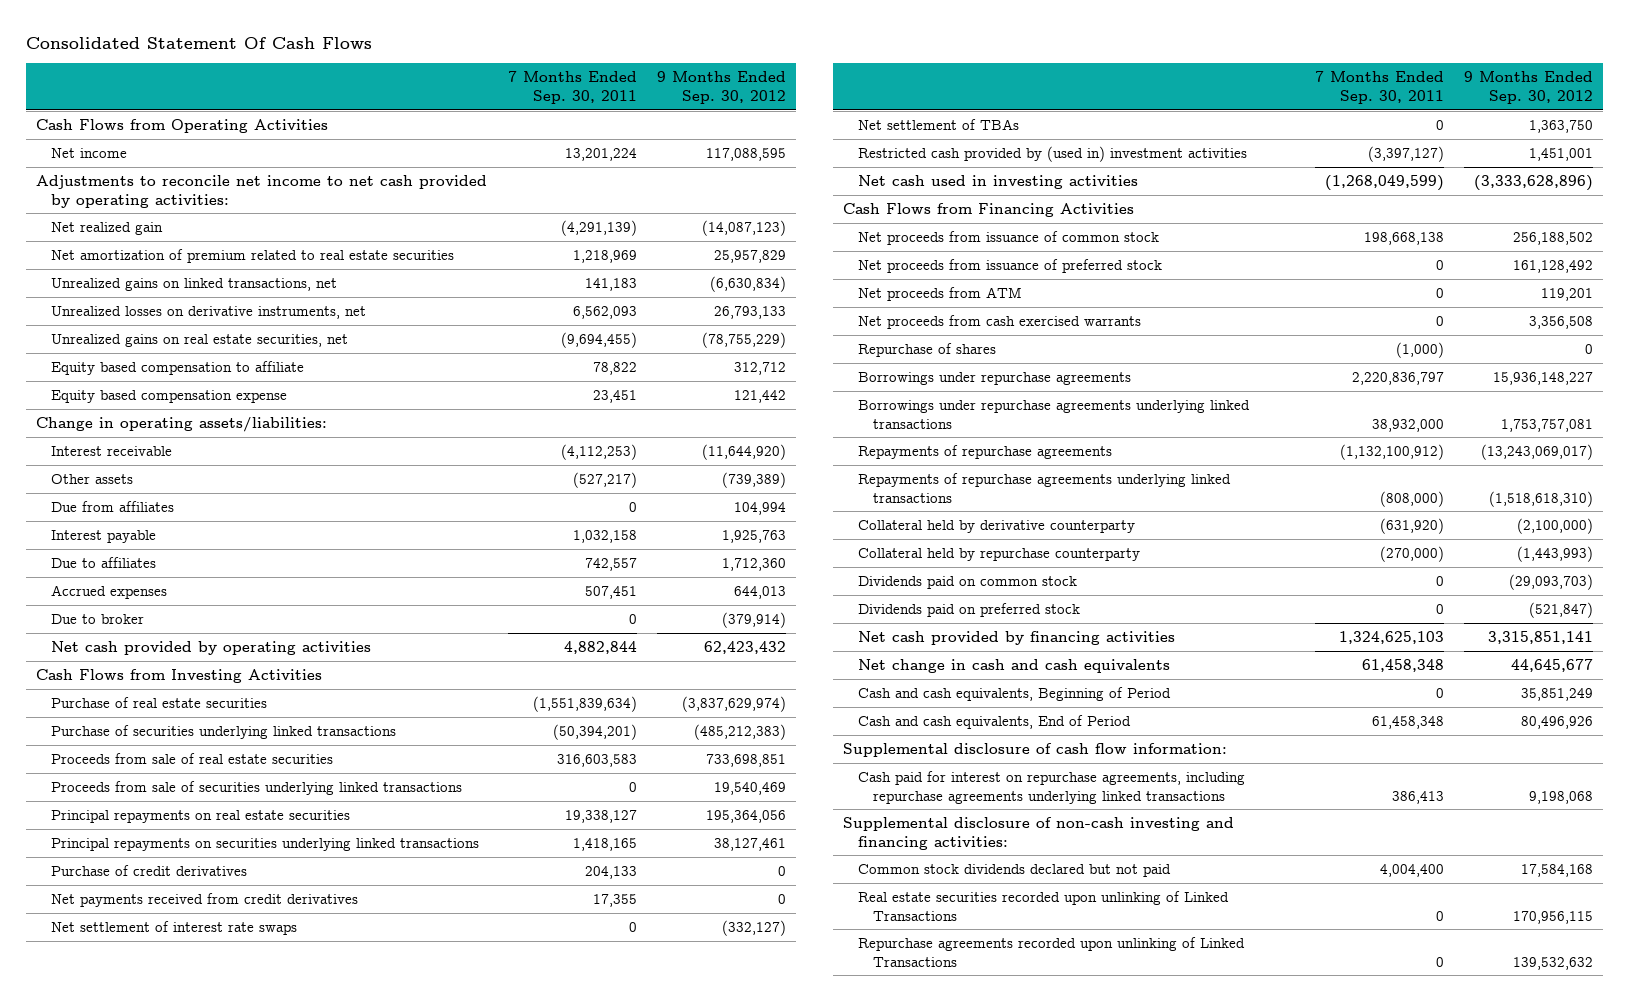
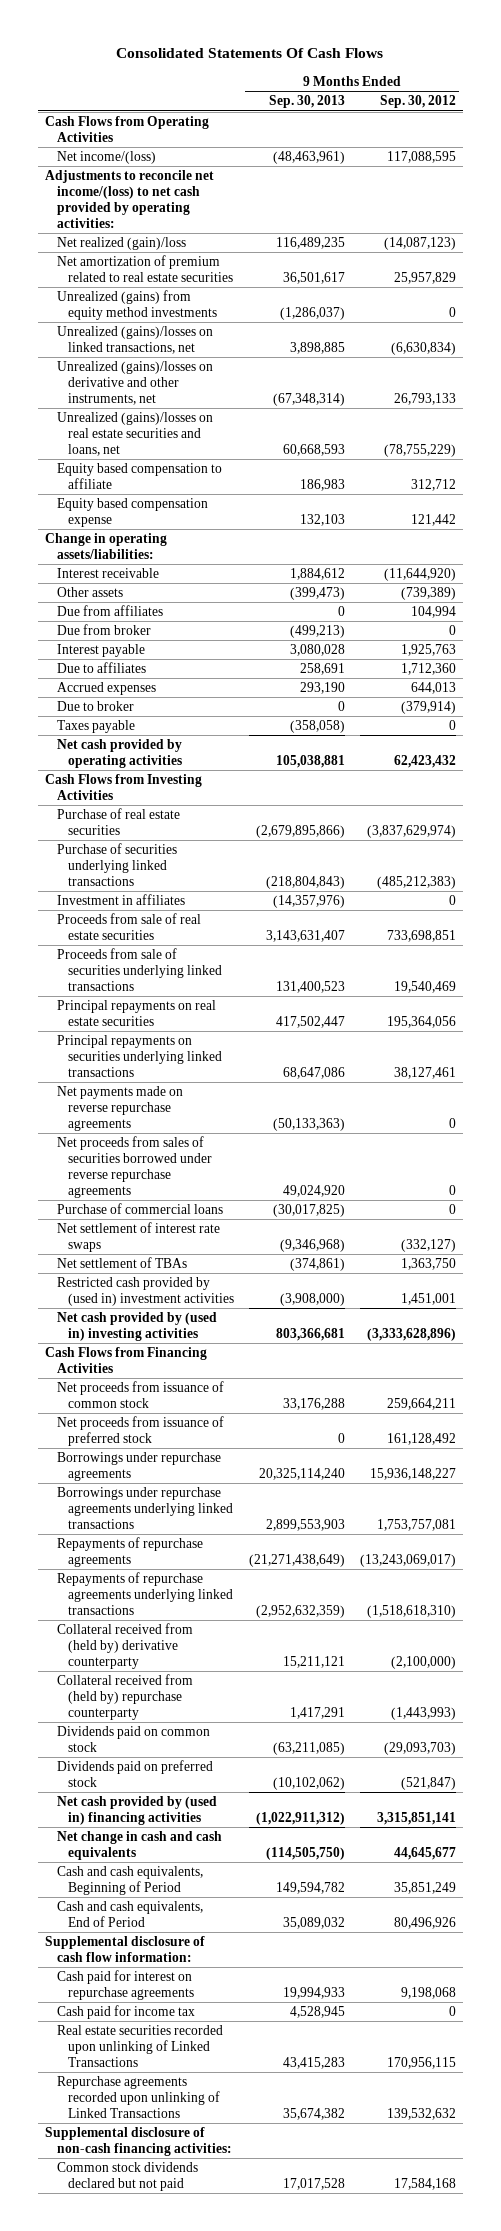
[26,36,373,49] Consolidated Statement Of Cash Flows -> [116,48,384,59] Consolidated Statements Of Cash Flows
[507,71,637,105] 7 Months Ended Sep. 30, 2011 -> none
none -> [268,95,345,109] Sep. 30, 2013
[51,147,128,158] Net income -> [56,151,156,165] Net income/(loss)
[36,174,488,208] Adjustments to reconcile net income to net cash provided by operating activities: -> [45,170,215,229] Adjustments to reconcile net income/(loss) to net cash provided by operating activities:
[51,221,164,235] Net realized gain -> [56,237,186,251] Net realized (gain)/loss
none -> [56,290,218,321] Unrealized (gains) from equity method investments
[51,277,338,291] Unrealized gains on linked transactions, net -> [56,326,213,355] Unrealized (gains)/losses on linked transactions, net
[51,305,367,319] Unrealized losses on derivative instruments, net -> [56,361,213,406] Unrealized (gains)/losses on derivative and other instruments, net
[51,333,349,347] Unrealized gains on real estate securities, net -> [56,412,213,457] Unrealized (gains)/losses on real estate securities and loans, net
none -> [56,624,151,636] Due from broker
none -> [56,720,135,734] Taxes payable
none -> [56,894,185,906] Investment in affiliates
[51,864,248,876] Purchase of credit derivatives -> none
[51,892,359,907] Net payments received from credit derivatives -> none
none -> [56,1086,183,1132] Net payments made on reverse repurchase agreements
none -> [56,1136,213,1199] Net proceeds from sales of securities borrowed under reverse repurchase agreements
none -> [56,1203,223,1215] Purchase of commercial loans
[858,174,1139,189] Net cash used in investing activities -> [56,1312,217,1342] Net cash provided by (used in) investing activities
[1512,231,1593,245] 256,188,502 -> [386,1398,456,1411] 259,664,211
[858,286,1023,301] Net proceeds from ATM -> none
[858,314,1142,329] Net proceeds from cash exercised warrants -> none
[858,342,997,357] Repurchase of shares -> none
[858,519,1136,533] Collateral held by derivative counterparty -> [56,1623,193,1670] Collateral received from (held by) derivative counterparty
[858,547,1141,561] Collateral held by repurchase counterparty -> [56,1674,193,1721] Collateral received from (held by) repurchase counterparty
[858,630,1176,645] Net cash provided by financing activities -> [56,1796,217,1826] Net cash provided by (used in) financing activities
[843,816,1235,850] Supplemental disclosure of non-cash investing and financing activities: -> none
[858,770,1246,804] Cash paid for interest on repurchase agreements, including repurchase agreements underlying linked transactions -> [56,1970,195,2001] Cash paid for interest on repurchase agreements
none -> [56,2005,195,2020] Cash paid for income tax
none -> [45,2127,232,2157] Supplemental disclosure of non-cash financing activities:
[858,863,1172,877] Common stock dividends declared but not paid -> [56,2162,198,2192] Common stock dividends declared but not paid

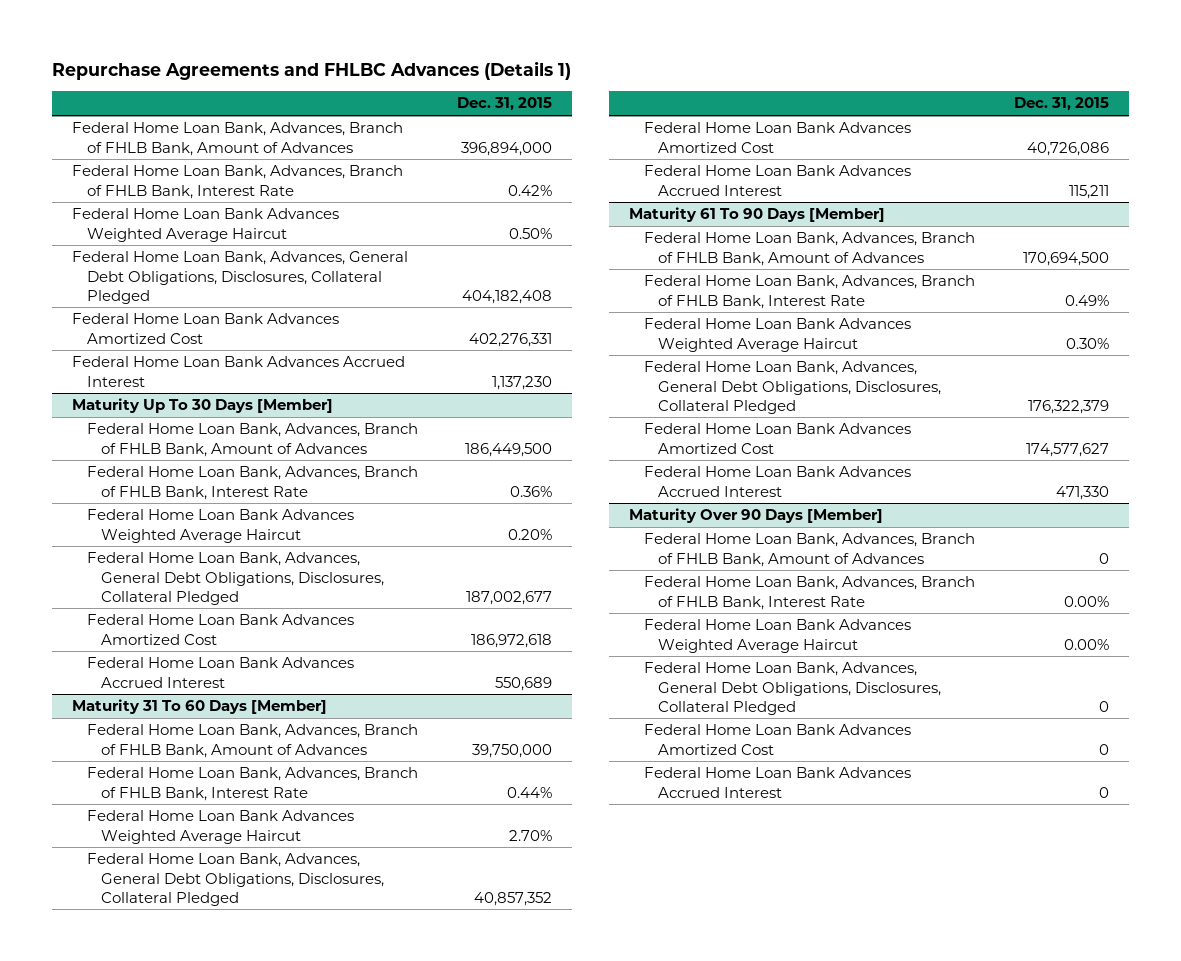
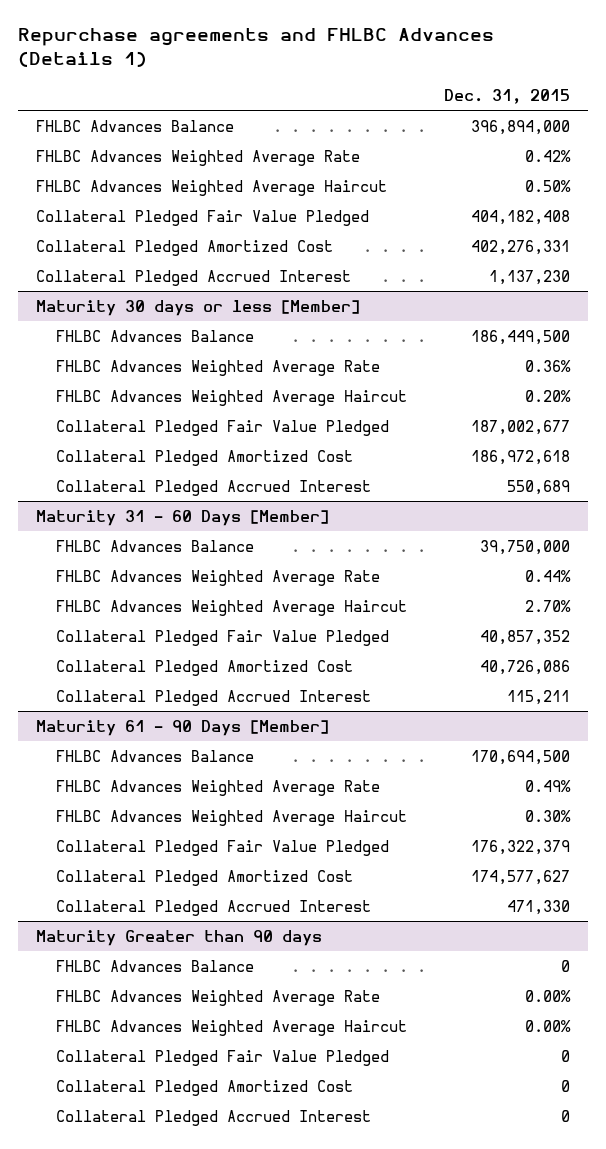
[52,60,572,80] Repurchase Agreements and FHLBC Advances (Details 1) -> [17,28,494,67] Repurchase agreements and FHLBC Advances (Details 1)
[72,122,404,156] Federal Home Loan Bank, Advances, Branch of FHLB Bank, Amount of Advances -> [35,119,234,132] FHLBC Advances Balance
[72,165,404,199] Federal Home Loan Bank, Advances, Branch of FHLB Bank, Interest Rate -> [35,149,360,166] FHLBC Advances Weighted Average Rate
[72,208,340,242] Federal Home Loan Bank Advances Weighted Average Haircut -> [35,179,387,196] FHLBC Advances Weighted Average Haircut
[72,251,409,304] Federal Home Loan Bank, Advances, General Debt Obligations, Disclosures, Collateral Pledged -> [35,209,369,226] Collateral Pledged Fair Value Pledged
[72,313,340,344] Federal Home Loan Bank Advances Amortized Cost -> [35,239,333,256] Collateral Pledged Amortized Cost
[72,356,406,387] Federal Home Loan Bank Advances Accrued Interest -> [35,269,351,286] Collateral Pledged Accrued Interest
[72,398,334,414] Maturity Up To 30 Days [Member] -> [35,299,360,316] Maturity 30 days or less [Member]
[86,423,418,457] Federal Home Loan Bank, Advances, Branch of FHLB Bank, Amount of Advances -> [56,329,255,342] FHLBC Advances Balance
[86,466,418,500] Federal Home Loan Bank, Advances, Branch of FHLB Bank, Interest Rate -> [56,359,381,376] FHLBC Advances Weighted Average Rate
[86,509,354,543] Federal Home Loan Bank Advances Weighted Average Haircut -> [56,389,408,406] FHLBC Advances Weighted Average Haircut
[86,552,385,605] Federal Home Loan Bank, Advances, General Debt Obligations, Disclosures, Collateral Pledged -> [56,419,390,436] Collateral Pledged Fair Value Pledged
[86,614,354,645] Federal Home Loan Bank Advances Amortized Cost -> [56,449,354,466] Collateral Pledged Amortized Cost
[86,657,354,688] Federal Home Loan Bank Advances Accrued Interest -> [56,479,372,496] Collateral Pledged Accrued Interest
[72,699,328,715] Maturity 31 To 60 Days [Member] -> [35,509,329,526] Maturity 31 - 60 Days [Member]
[86,724,418,758] Federal Home Loan Bank, Advances, Branch of FHLB Bank, Amount of Advances -> [56,539,255,552] FHLBC Advances Balance
[86,767,418,801] Federal Home Loan Bank, Advances, Branch of FHLB Bank, Interest Rate -> [56,569,381,586] FHLBC Advances Weighted Average Rate
[86,810,354,844] Federal Home Loan Bank Advances Weighted Average Haircut -> [56,599,408,616] FHLBC Advances Weighted Average Haircut
[86,853,385,906] Federal Home Loan Bank, Advances, General Debt Obligations, Disclosures, Collateral Pledged -> [56,629,390,646] Collateral Pledged Fair Value Pledged
[643,122,911,153] Federal Home Loan Bank Advances Amortized Cost -> [56,659,354,676] Collateral Pledged Amortized Cost
[643,165,911,196] Federal Home Loan Bank Advances Accrued Interest -> [56,689,372,706] Collateral Pledged Accrued Interest
[629,207,886,223] Maturity 61 To 90 Days [Member] -> [35,719,329,736] Maturity 61 - 90 Days [Member]
[643,232,975,266] Federal Home Loan Bank, Advances, Branch of FHLB Bank, Amount of Advances -> [56,749,255,762] FHLBC Advances Balance
[643,275,975,309] Federal Home Loan Bank, Advances, Branch of FHLB Bank, Interest Rate -> [56,779,381,796] FHLBC Advances Weighted Average Rate
[643,318,911,352] Federal Home Loan Bank Advances Weighted Average Haircut -> [56,809,408,826] FHLBC Advances Weighted Average Haircut
[643,361,942,414] Federal Home Loan Bank, Advances, General Debt Obligations, Disclosures, Collateral Pledged -> [56,839,390,856] Collateral Pledged Fair Value Pledged
[643,423,911,454] Federal Home Loan Bank Advances Amortized Cost -> [56,869,354,886] Collateral Pledged Amortized Cost
[643,466,911,497] Federal Home Loan Bank Advances Accrued Interest -> [56,899,372,916] Collateral Pledged Accrued Interest
[629,508,884,524] Maturity Over 90 Days [Member] -> [35,929,322,946] Maturity Greater than 90 days
[643,533,975,567] Federal Home Loan Bank, Advances, Branch of FHLB Bank, Amount of Advances -> [56,959,255,972] FHLBC Advances Balance
[643,576,975,610] Federal Home Loan Bank, Advances, Branch of FHLB Bank, Interest Rate -> [56,989,381,1006] FHLBC Advances Weighted Average Rate
[643,619,911,653] Federal Home Loan Bank Advances Weighted Average Haircut -> [56,1019,408,1036] FHLBC Advances Weighted Average Haircut
[643,662,942,715] Federal Home Loan Bank, Advances, General Debt Obligations, Disclosures, Collateral Pledged -> [56,1049,390,1066] Collateral Pledged Fair Value Pledged
[643,724,911,755] Federal Home Loan Bank Advances Amortized Cost -> [56,1079,354,1096] Collateral Pledged Amortized Cost
[643,767,911,798] Federal Home Loan Bank Advances Accrued Interest -> [56,1109,372,1126] Collateral Pledged Accrued Interest

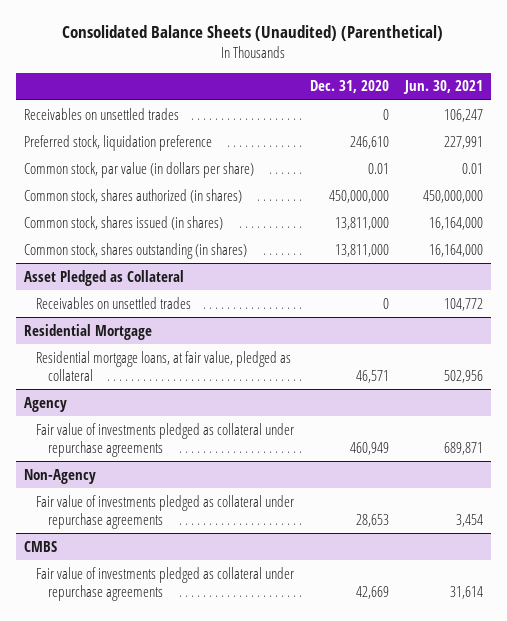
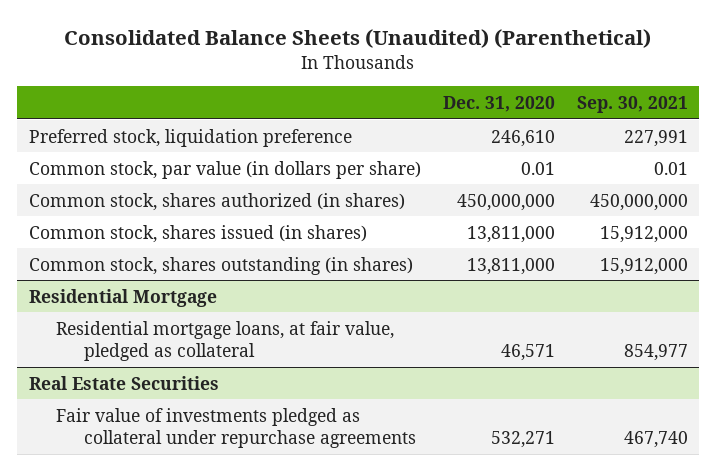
[403,80,484,95] Jun. 30, 2021 -> none
none -> [577,96,689,114] Sep. 30, 2021
[23,107,179,120] Receivables on unsettled trades -> none
[23,269,184,286] Asset Pledged as Collateral -> none
[35,296,191,309] Receivables on unsettled trades -> none
[23,396,67,412] Agency -> none
[23,468,96,484] Non-Agency -> none
[35,494,294,529] Fair value of investments pledged as collateral under repurchase agreements -> none
[23,540,57,552] CMBS -> none
[35,566,294,601] Fair value of investments pledged as collateral under repurchase agreements -> none
none -> [28,375,219,390] Real Estate Securities
[350,441,390,455] 460,949 -> [490,430,555,448] 532,271

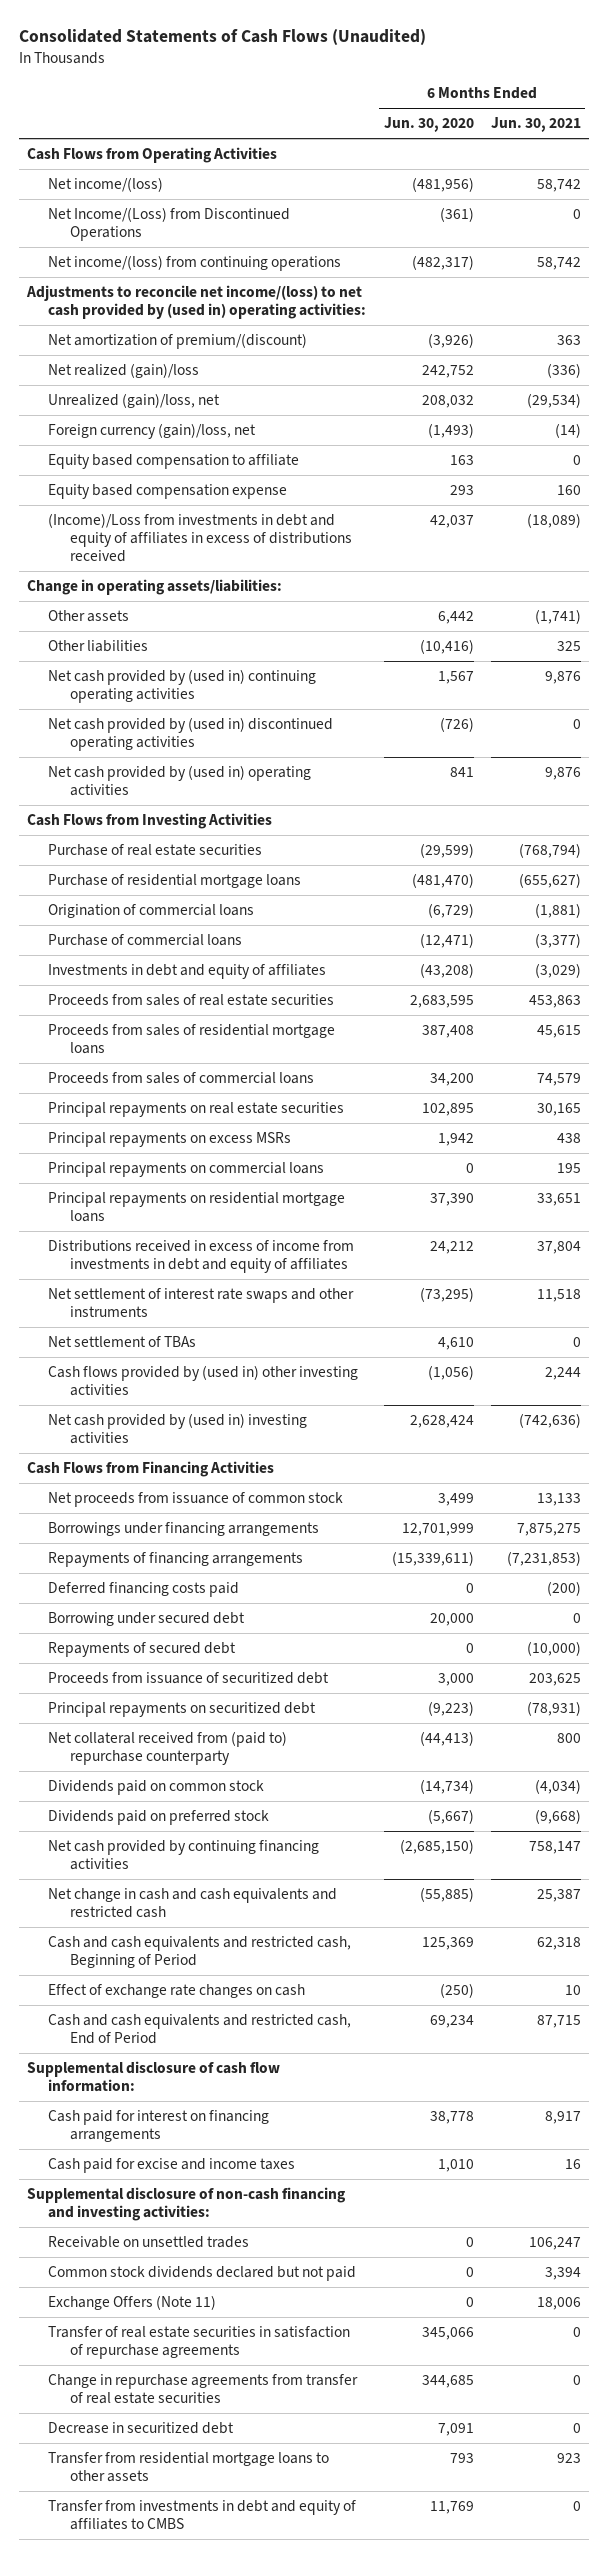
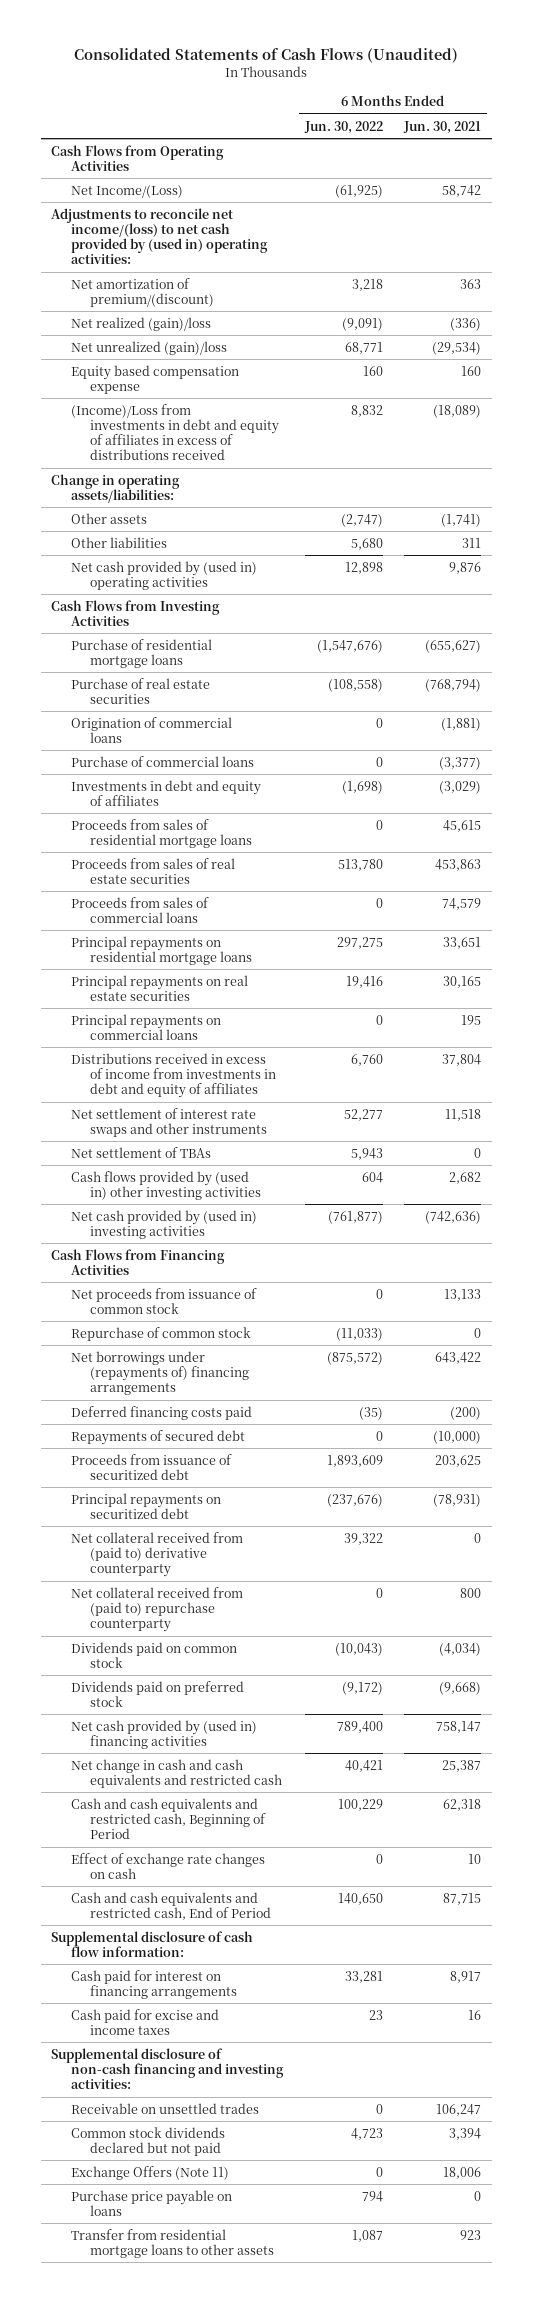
[383,117,474,133] Jun. 30, 2020 -> none
none -> [303,120,383,134] Jun. 30, 2022
[48,207,291,242] Net Income/(Loss) from Discontinued Operations -> none
[48,255,342,272] Net income/(loss) from continuing operations -> none
[48,177,164,193] Net income/(loss) -> [70,184,183,198] Net Income/(Loss)
[48,423,257,440] Foreign currency (gain)/loss, net -> none
[48,454,300,470] Equity based compensation to affiliate -> none
[48,393,221,409] Unrealized (gain)/loss, net -> [70,340,227,355] Net unrealized (gain)/loss
[48,669,317,704] Net cash provided by (used in) continuing operating activities -> none
[48,717,334,752] Net cash provided by (used in) discontinued operating activities -> none
[556,641,581,652] 325 -> [462,537,482,548] 311
[48,844,263,857] Purchase of real estate securities -> [70,677,210,704] Purchase of real estate securities
[48,994,335,1007] Proceeds from sales of real estate securities -> [70,857,235,884] Proceeds from sales of real estate securities
[48,1192,346,1223] Principal repayments on residential mortgage loans -> [70,935,253,965] Principal repayments on residential mortgage loans
[48,1132,292,1148] Principal repayments on excess MSRs -> none
[544,1367,581,1381] 2,244 -> [449,1171,482,1184] 2,682
[48,1552,304,1568] Repayments of financing arrangements -> none
none -> [70,1326,251,1341] Repurchase of common stock
[48,1522,320,1537] Borrowings under financing arrangements -> [70,1350,250,1396] Net borrowings under (repayments of) financing arrangements
[516,1523,581,1537] 7,875,275 -> [435,1351,482,1364] 643,422
[48,1612,246,1627] Borrowing under secured debt -> none
none -> [70,1531,243,1578] Net collateral received from (paid to) derivative counterparty
[48,1840,320,1871] Net cash provided by continuing financing activities -> [70,1719,257,1749] Net cash provided by (used in) financing activities
[48,2326,351,2360] Transfer of real estate securities in satisfaction of repurchase agreements -> none
[48,2374,359,2405] Change in repurchase agreements from transfer of real estate securities -> none
[48,2422,235,2435] Decrease in securitized debt -> none
none -> [70,2189,232,2216] Purchase price payable on loans
[48,2500,357,2531] Transfer from investments in debt and equity of affiliates to CMBS -> none

